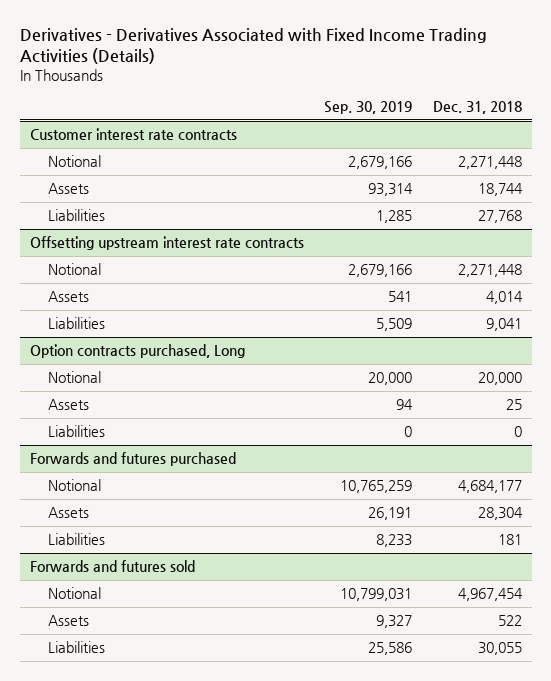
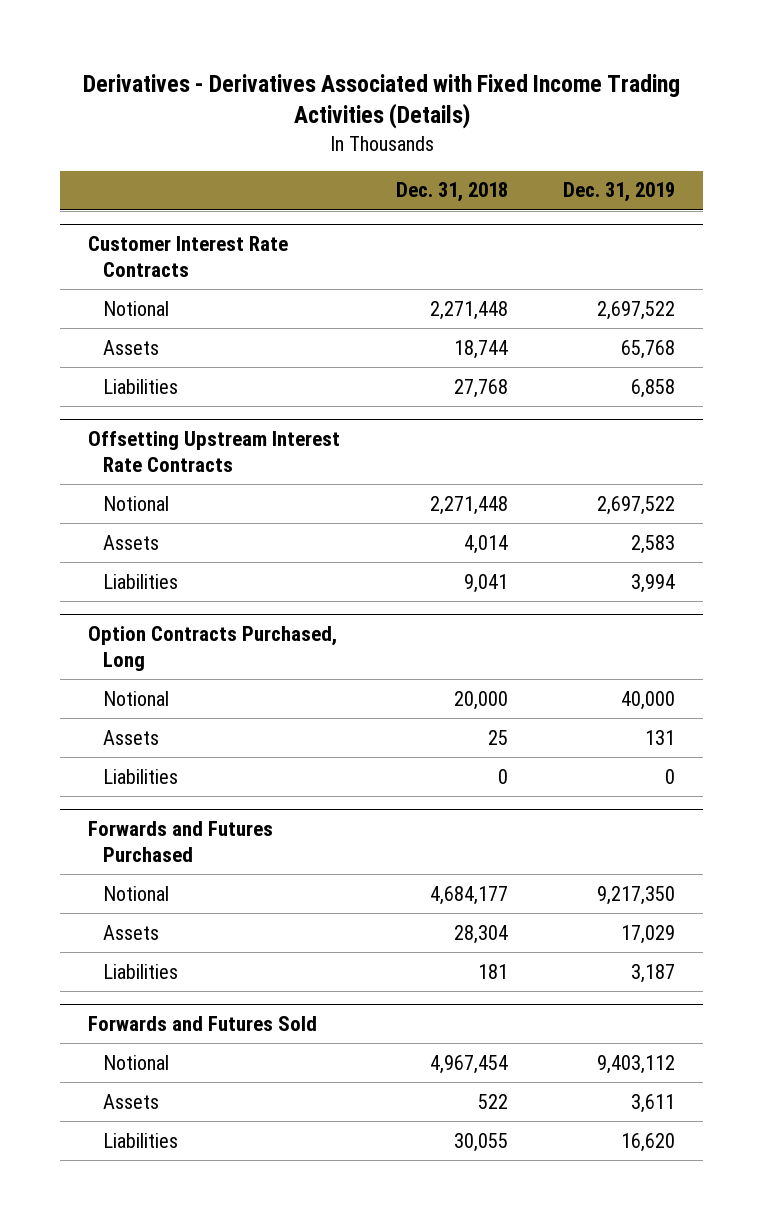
[324,101,413,115] Sep. 30, 2019 -> none
none -> [563,182,676,203] Dec. 31, 2019
[29,128,237,141] Customer interest rate contracts -> [87,235,288,277] Customer Interest Rate Contracts
[29,236,304,251] Offsetting upstream interest rate contracts -> [87,430,340,472] Offsetting Upstream Interest Rate Contracts
[29,344,245,359] Option contracts purchased, Long -> [87,625,337,671] Option Contracts Purchased, Long
[29,452,236,467] Forwards and futures purchased -> [87,820,273,862] Forwards and Futures Purchased
[29,560,195,573] Forwards and futures sold -> [87,1015,317,1031] Forwards and Futures Sold

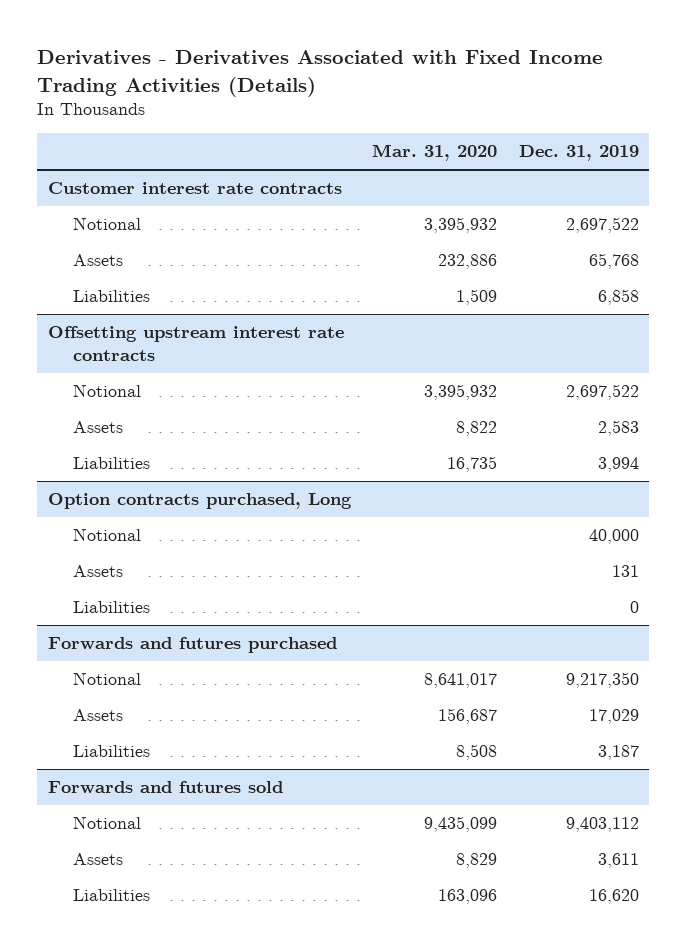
[395,182,508,203] Dec. 31, 2018 -> none
none -> [372,144,498,162] Mar. 31, 2020
[87,235,288,277] Customer Interest Rate Contracts -> [47,182,342,195] Customer interest rate contracts
[87,430,340,472] Offsetting Upstream Interest Rate Contracts -> [47,326,344,361] Offsetting upstream interest rate contracts
[87,625,337,671] Option Contracts Purchased, Long -> [47,493,352,510] Option contracts purchased, Long
[87,820,273,862] Forwards and Futures Purchased -> [47,637,337,654] Forwards and futures purchased
[87,1015,317,1031] Forwards and Futures Sold -> [47,781,283,794] Forwards and futures sold

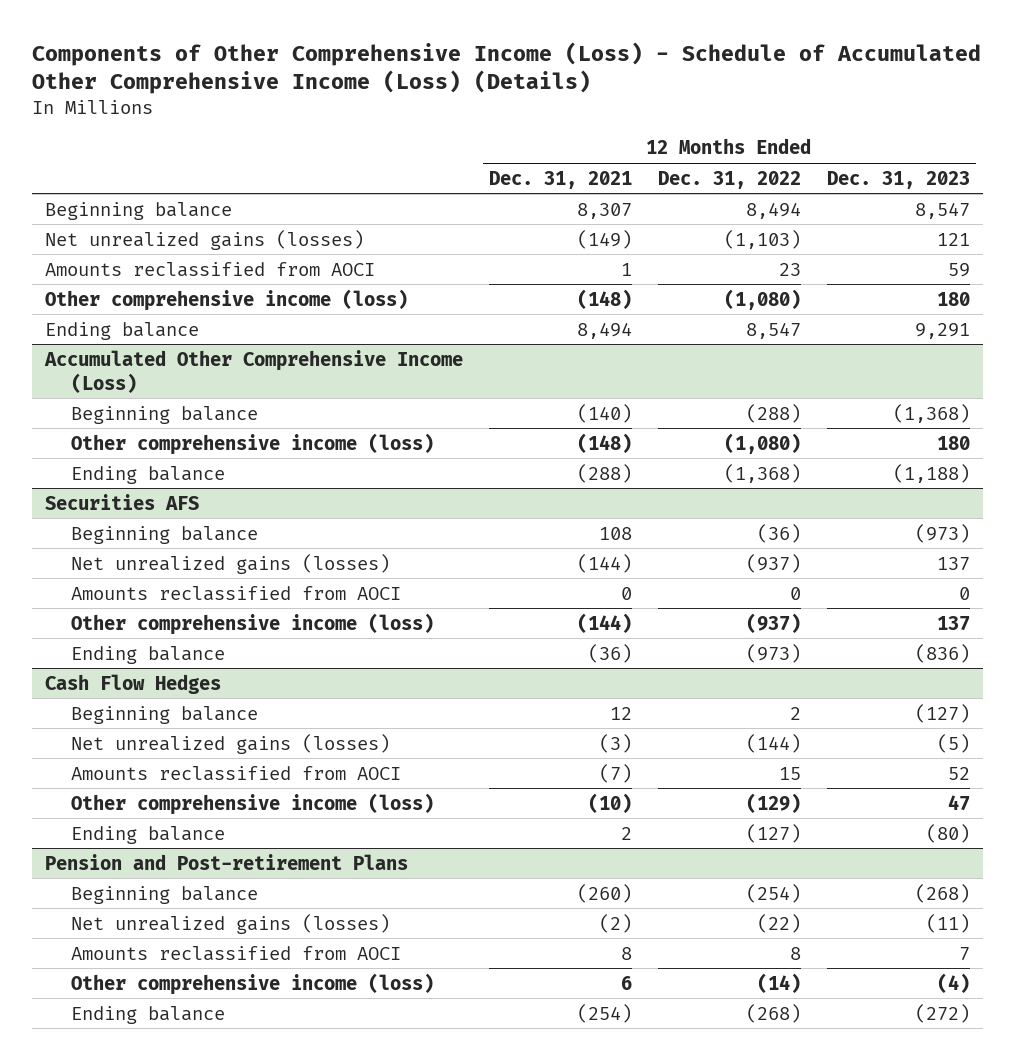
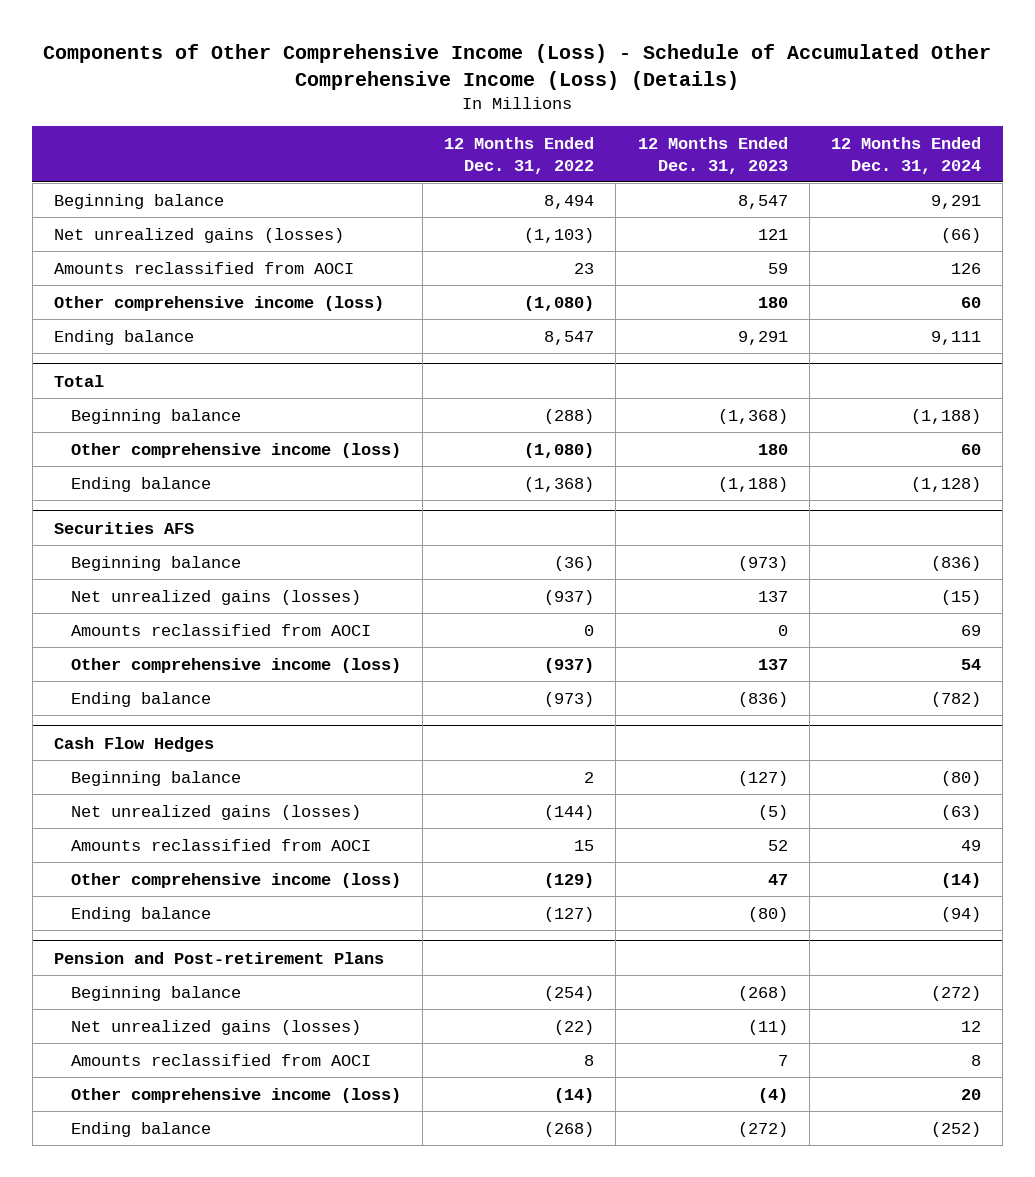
[488,170,632,189] Dec. 31, 2021 -> none
none -> [830,136,981,174] 12 Months Ended Dec. 31, 2024
[44,349,464,393] Accumulated Other Comprehensive Income (Loss) -> [53,374,104,387] Total

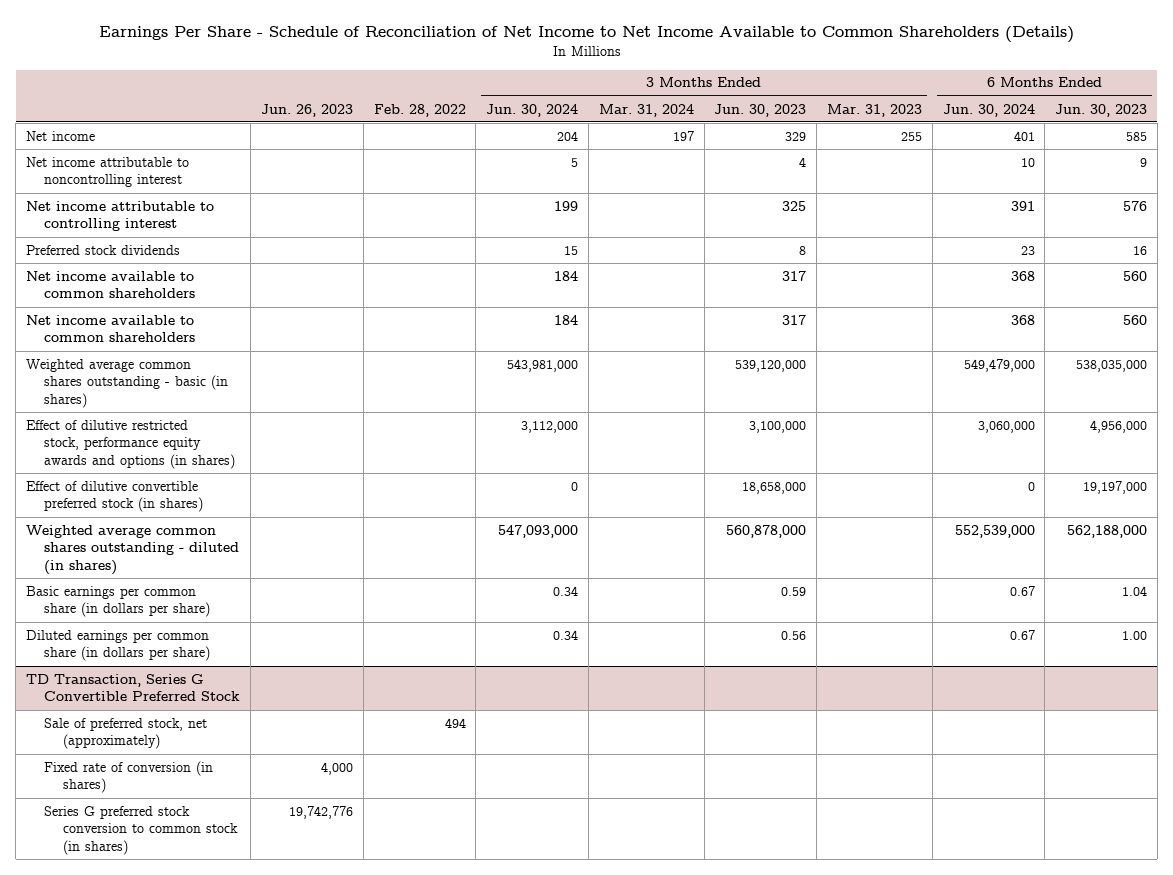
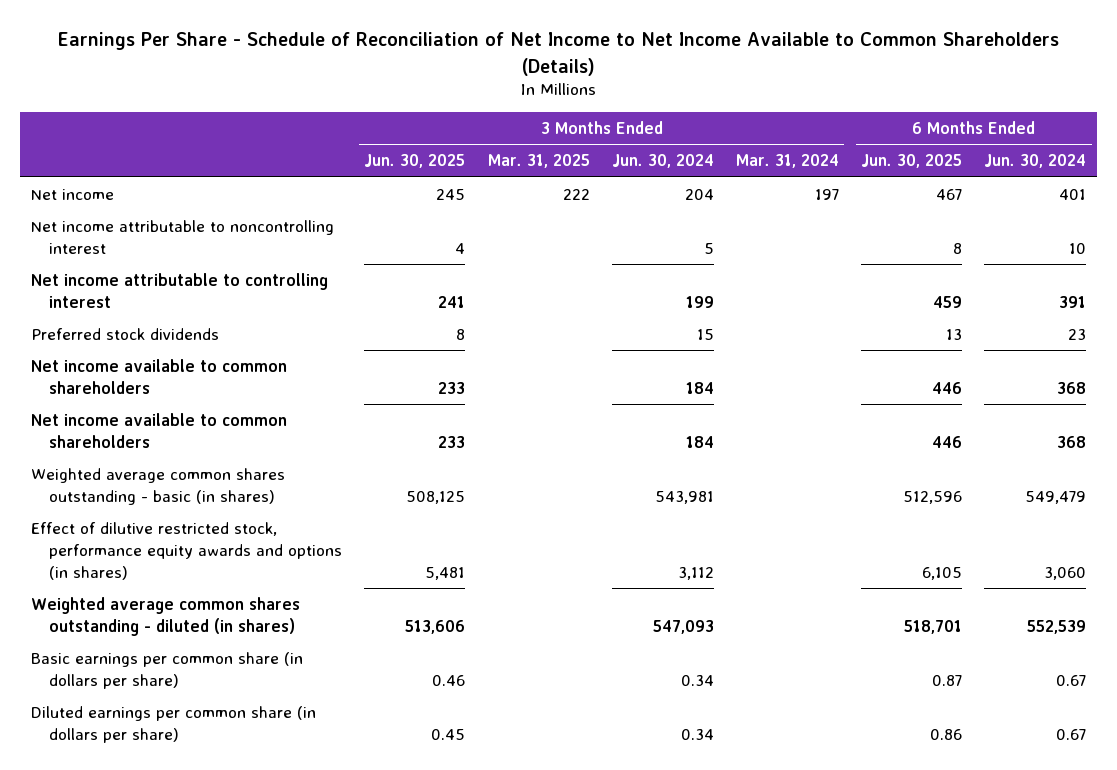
[261,103,354,117] Jun. 26, 2023 -> none
[373,103,466,117] Feb. 28, 2022 -> none
[714,103,807,117] Jun. 30, 2023 -> none
[826,103,922,117] Mar. 31, 2023 -> none
[1055,103,1148,117] Jun. 30, 2023 -> none
none -> [364,154,466,169] Jun. 30, 2025
none -> [487,154,590,169] Mar. 31, 2025
none -> [861,154,963,169] Jun. 30, 2025
[26,480,204,513] Effect of dilutive convertible preferred stock (in shares) -> none
[507,358,579,372] 543,981,000 -> [654,490,714,504] 543,981
[963,358,1035,372] 549,479,000 -> [1025,490,1087,504] 549,479
[521,420,579,433] 3,112,000 -> [677,566,714,580] 3,112
[977,420,1035,433] 3,060,000 -> [1044,566,1087,580] 3,060
[498,524,579,538] 547,093,000 -> [652,619,714,634] 547,093
[954,524,1035,538] 552,539,000 -> [1027,619,1087,634] 552,539
[26,673,241,702] TD Transaction, Series G Convertible Preferred Stock -> none
[44,717,208,750] Sale of preferred stock, net (approximately) -> none
[44,760,214,794] Fixed rate of conversion (in shares) -> none
[44,805,238,855] Series G preferred stock conversion to common stock (in shares) -> none

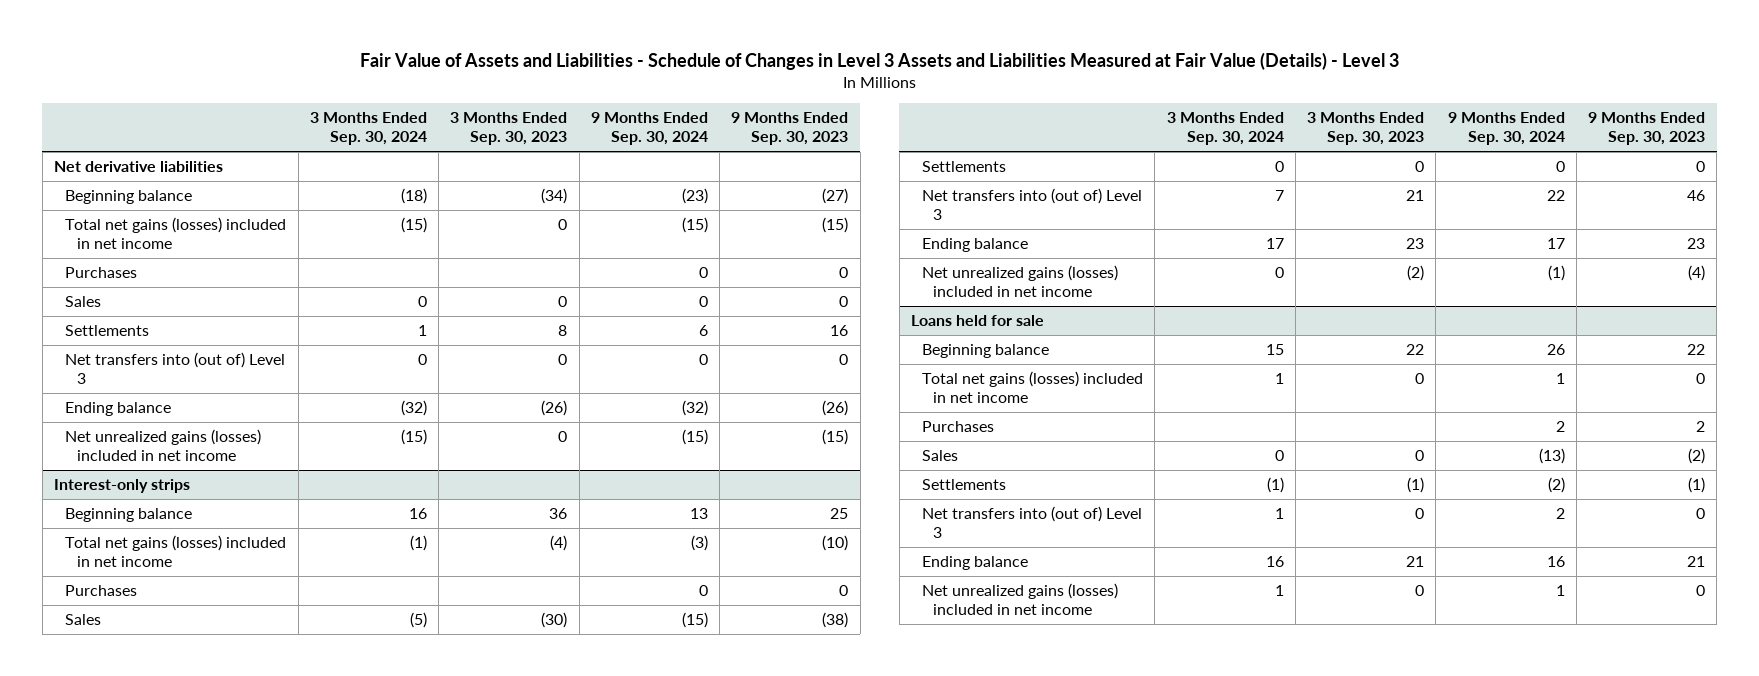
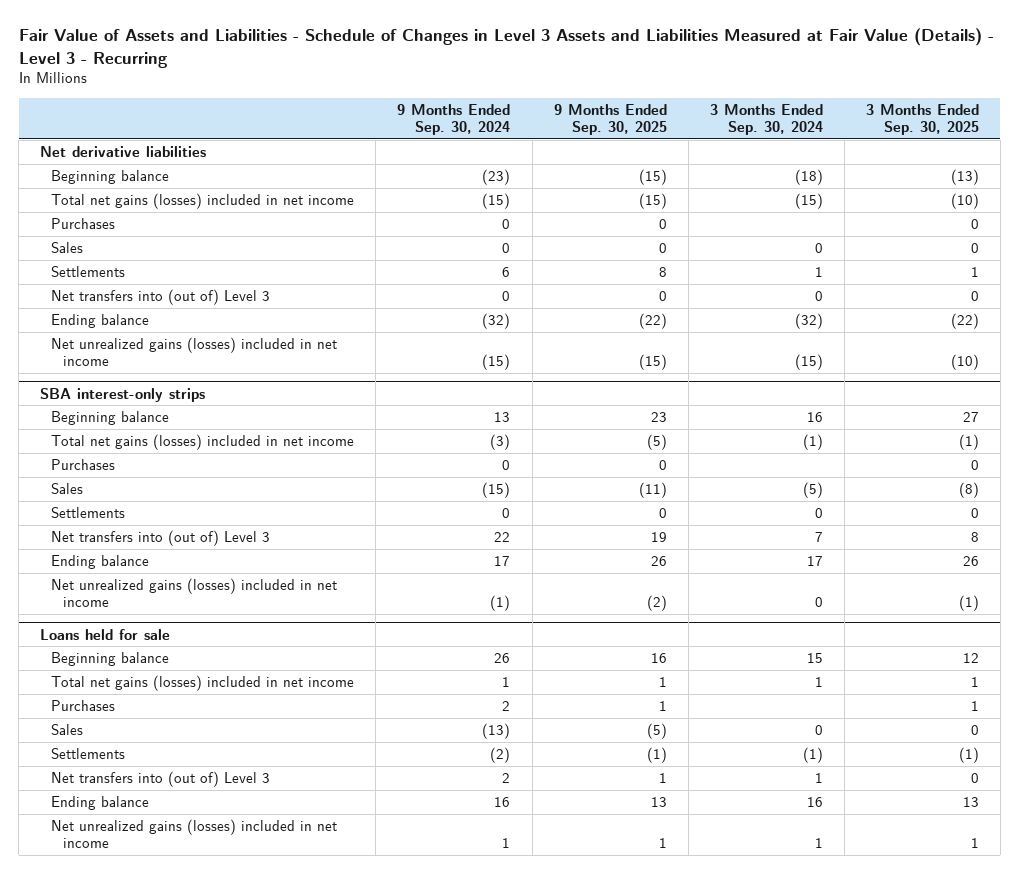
[359,51,1399,70] Fair Value of Assets and Liabilities - Schedule of Changes in Level 3 Assets and Liabilities Measured at Fair Value (Details) - Level 3 -> [18,28,994,68] Fair Value of Assets and Liabilities - Schedule of Changes in Level 3 Assets and Liabilities Measured at Fair Value (Details) - Level 3 - Recurring
[450,112,568,146] 3 Months Ended Sep. 30, 2023 -> none
[731,112,849,146] 9 Months Ended Sep. 30, 2023 -> none
none -> [553,103,667,136] 9 Months Ended Sep. 30, 2025
none -> [865,103,979,136] 3 Months Ended Sep. 30, 2025
[54,478,191,493] Interest-only strips -> [40,387,206,402] SBA interest-only strips

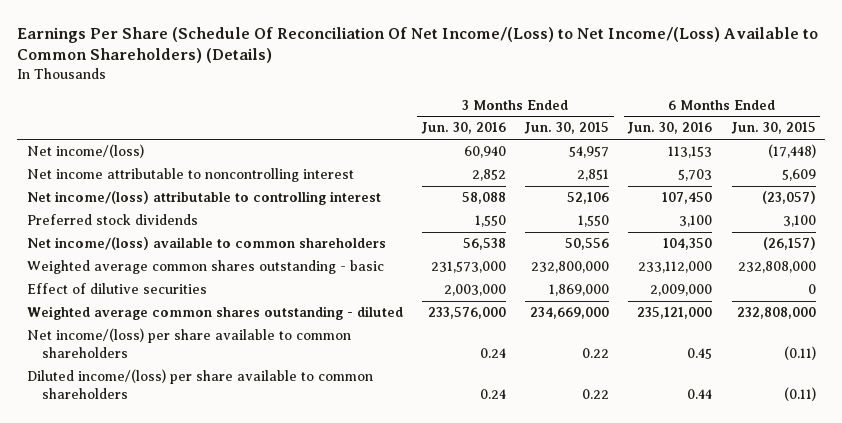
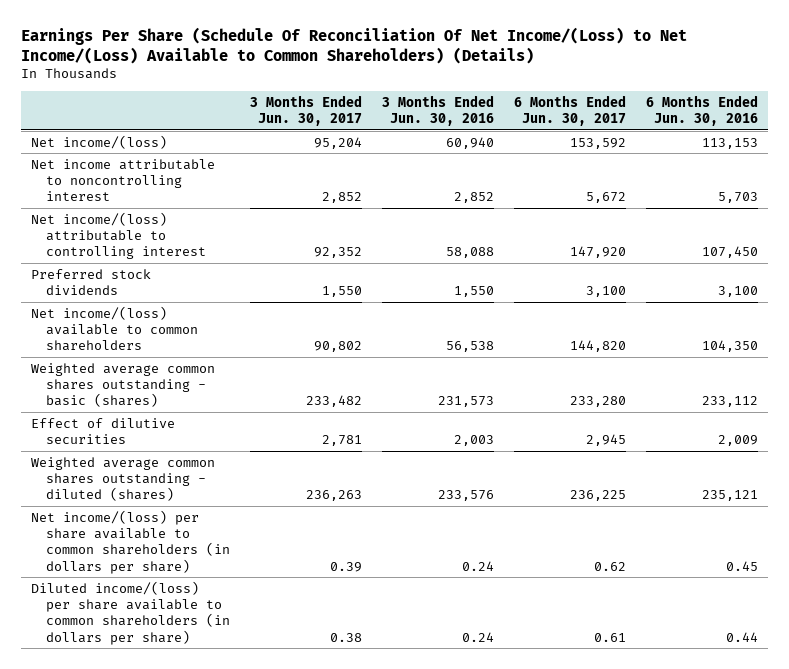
[524,122,610,135] Jun. 30, 2015 -> none
[730,122,816,135] Jun. 30, 2015 -> none
none -> [250,94,363,127] 3 Months Ended Jun. 30, 2017
none -> [514,94,627,127] 6 Months Ended Jun. 30, 2017
[26,260,384,275] Weighted average common shares outstanding - basic -> [31,362,216,408] Weighted average common shares outstanding - basic (shares)
[430,261,506,274] 231,573,000 -> [438,396,495,408] 231,573
[638,261,713,274] 233,112,000 -> [702,396,759,408] 233,112
[443,284,506,297] 2,003,000 -> [454,434,495,446] 2,003
[650,284,713,297] 2,009,000 -> [718,434,759,446] 2,009
[26,306,403,321] Weighted average common shares outstanding - diluted -> [31,456,216,502] Weighted average common shares outstanding - diluted (shares)
[427,307,506,320] 233,576,000 -> [438,490,495,502] 233,576
[637,307,713,320] 235,121,000 -> [702,490,759,502] 235,121
[26,328,351,359] Net income/(loss) per share available to common shareholders -> [31,509,231,574] Net income/(loss) per share available to common shareholders (in dollars per share)
[26,369,373,400] Diluted income/(loss) per share available to common shareholders -> [31,580,231,645] Diluted income/(loss) per share available to common shareholders (in dollars per share)

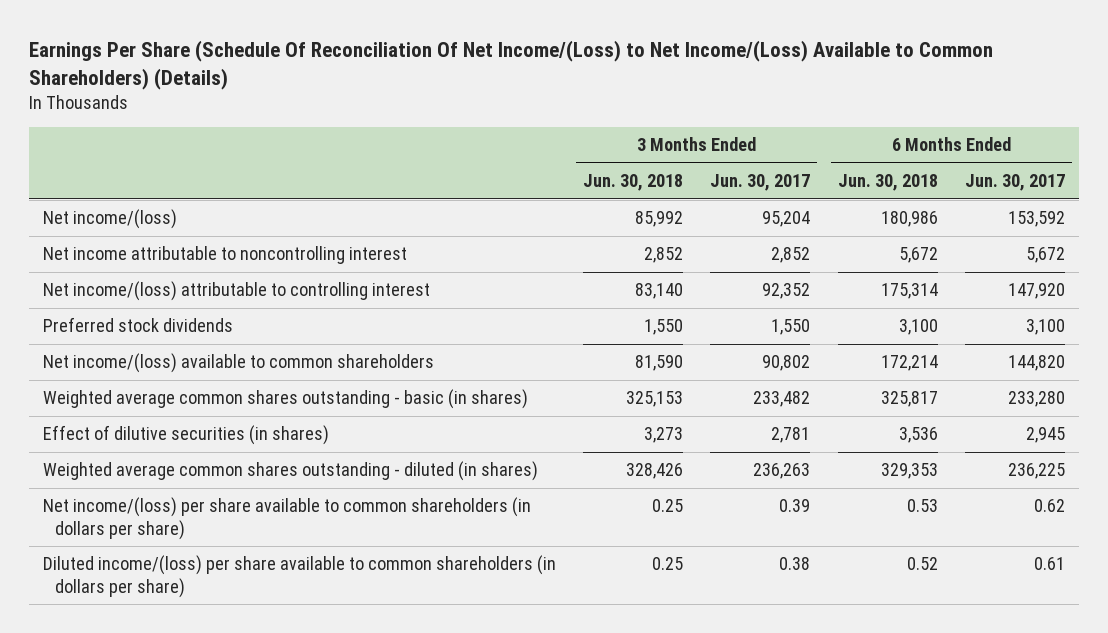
[382,94,495,127] 3 Months Ended Jun. 30, 2016 -> none
[646,94,759,127] 6 Months Ended Jun. 30, 2016 -> none
none -> [582,174,683,192] Jun. 30, 2018
none -> [837,174,938,192] Jun. 30, 2018
[31,362,216,408] Weighted average common shares outstanding - basic (shares) -> [42,389,528,410] Weighted average common shares outstanding - basic (in shares)
[31,417,176,444] Effect of dilutive securities -> [42,425,329,446] Effect of dilutive securities (in shares)
[31,456,216,502] Weighted average common shares outstanding - diluted (shares) -> [42,461,538,482] Weighted average common shares outstanding - diluted (in shares)

